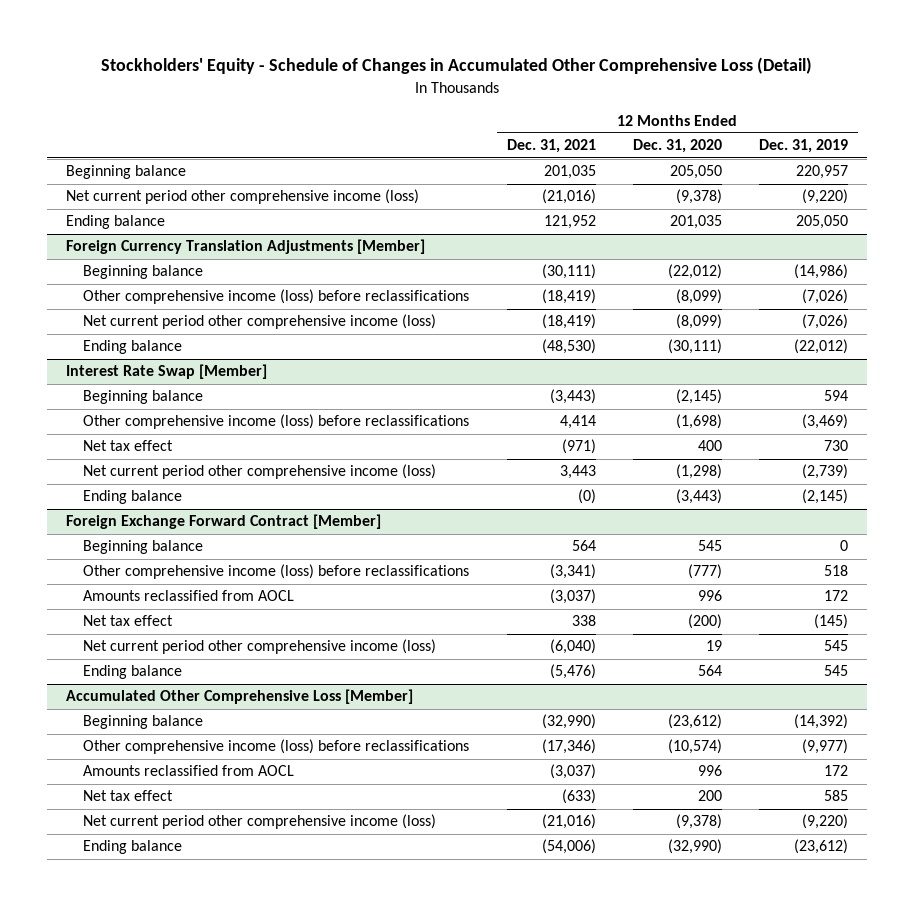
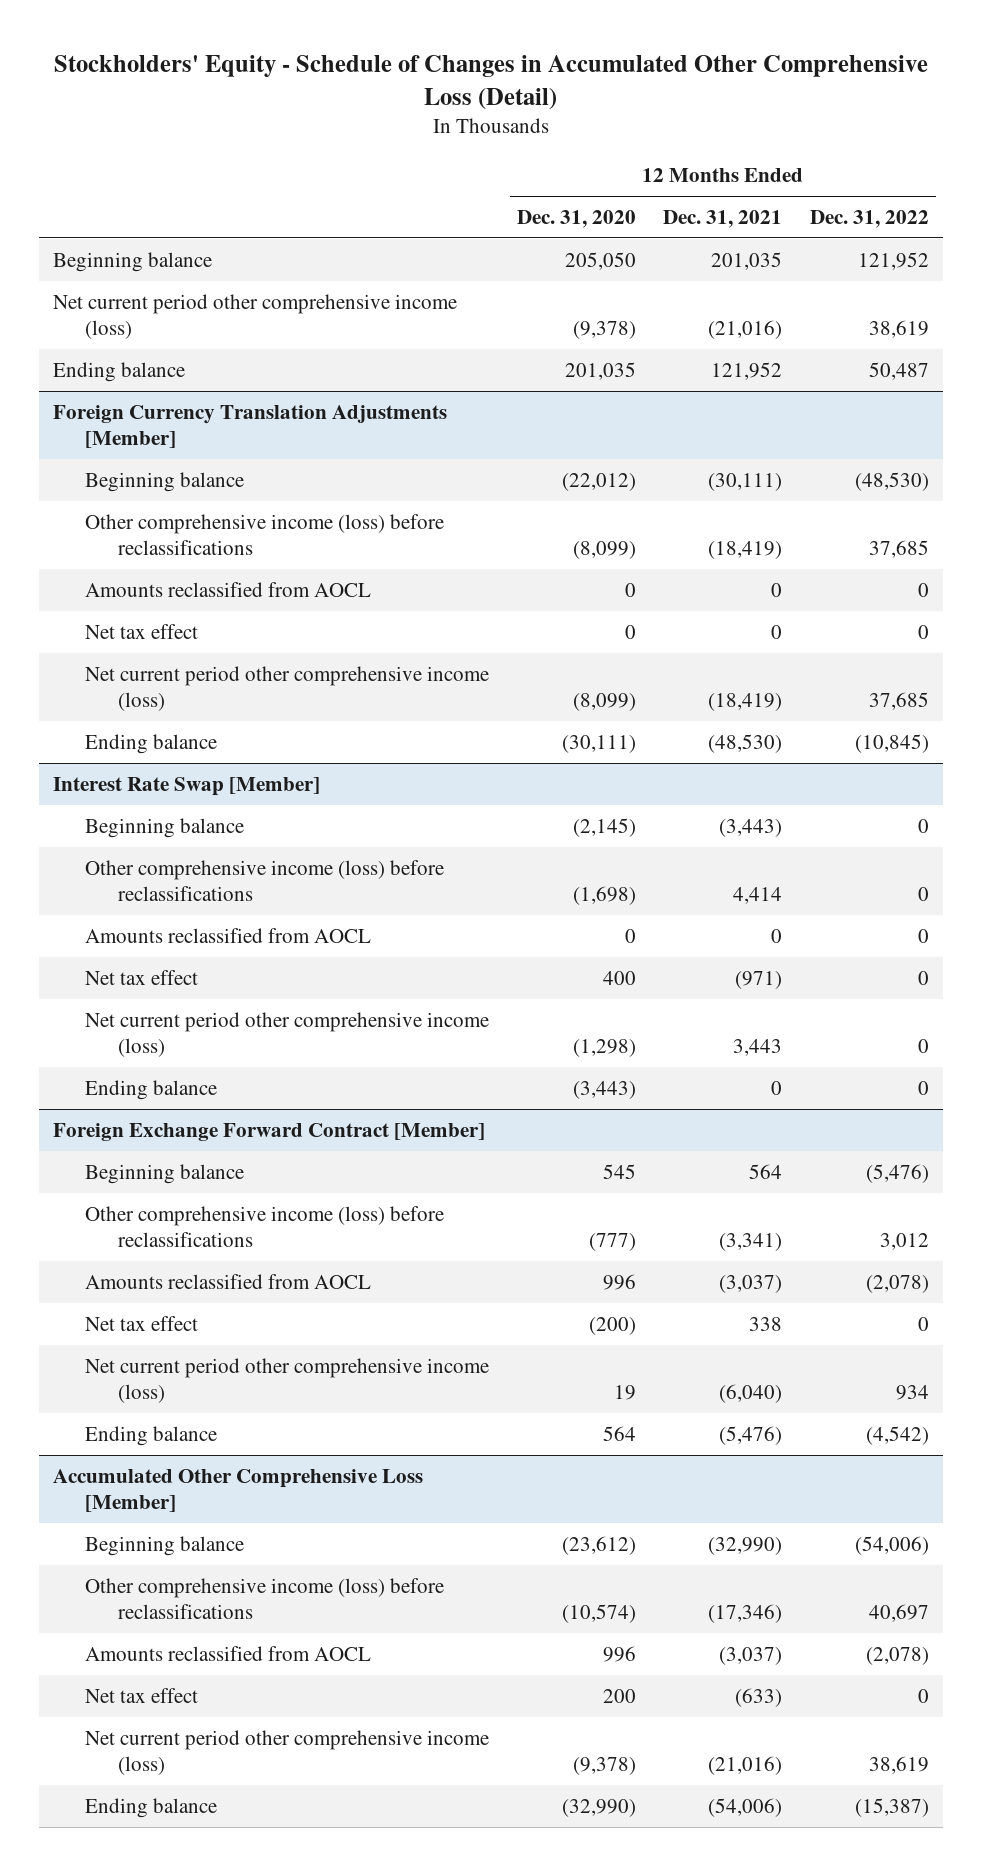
[759,139,849,154] Dec. 31, 2019 -> none
none -> [809,210,929,229] Dec. 31, 2022
none -> [85,581,372,597] Amounts reclassified from AOCL
none -> [85,623,199,639] Net tax effect
none -> [85,927,372,943] Amounts reclassified from AOCL
[577,489,596,505] (0) -> [771,1080,783,1095] 0

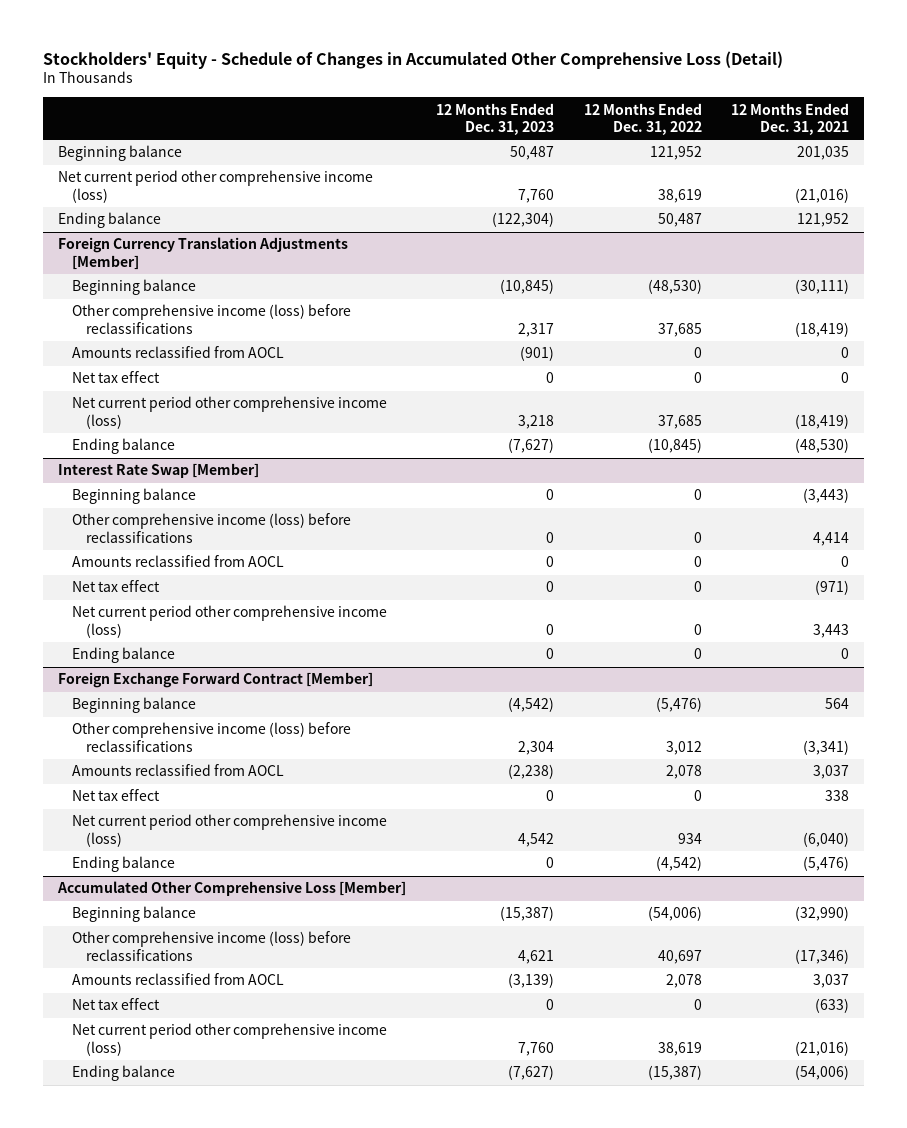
[516,210,636,229] Dec. 31, 2020 -> none
none -> [435,102,554,135] 12 Months Ended Dec. 31, 2023
[719,1274,783,1293] (3,037) -> [813,765,850,780] 3,037
[865,1274,929,1293] (2,078) -> [665,765,702,780] 2,078
[719,1646,783,1665] (3,037) -> [813,974,850,989] 3,037
[865,1646,929,1665] (2,078) -> [665,974,702,989] 2,078

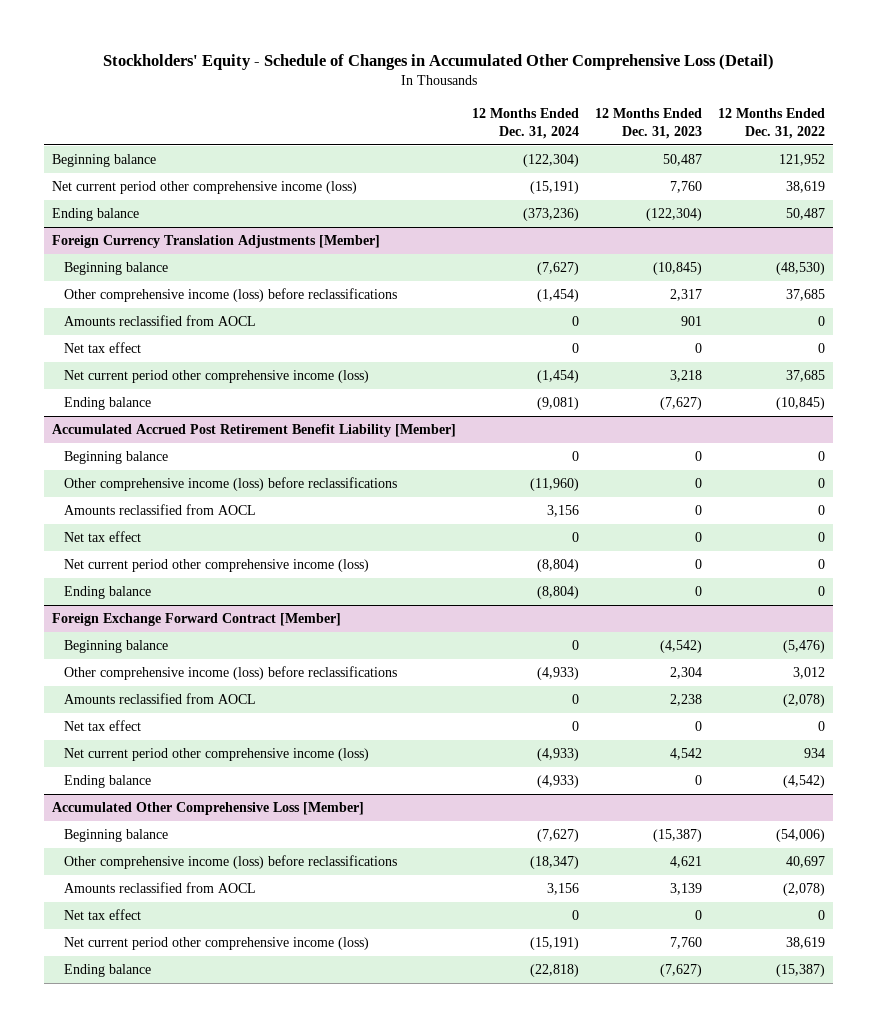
[731,102,850,135] 12 Months Ended Dec. 31, 2021 -> none
none -> [472,107,580,139] 12 Months Ended Dec. 31, 2024
[519,346,554,362] (901) -> [681,316,703,327] 901
[58,463,260,479] Interest Rate Swap [Member] -> none
none -> [52,424,457,438] Accumulated Accrued Post Retirement Benefit Liability [Member]
[507,764,554,780] (2,238) -> [670,694,703,707] 2,238
[665,765,702,780] 2,078 -> [783,694,826,708] (2,078)
[507,973,554,989] (3,139) -> [670,883,703,896] 3,139
[665,974,702,989] 2,078 -> [783,883,826,897] (2,078)

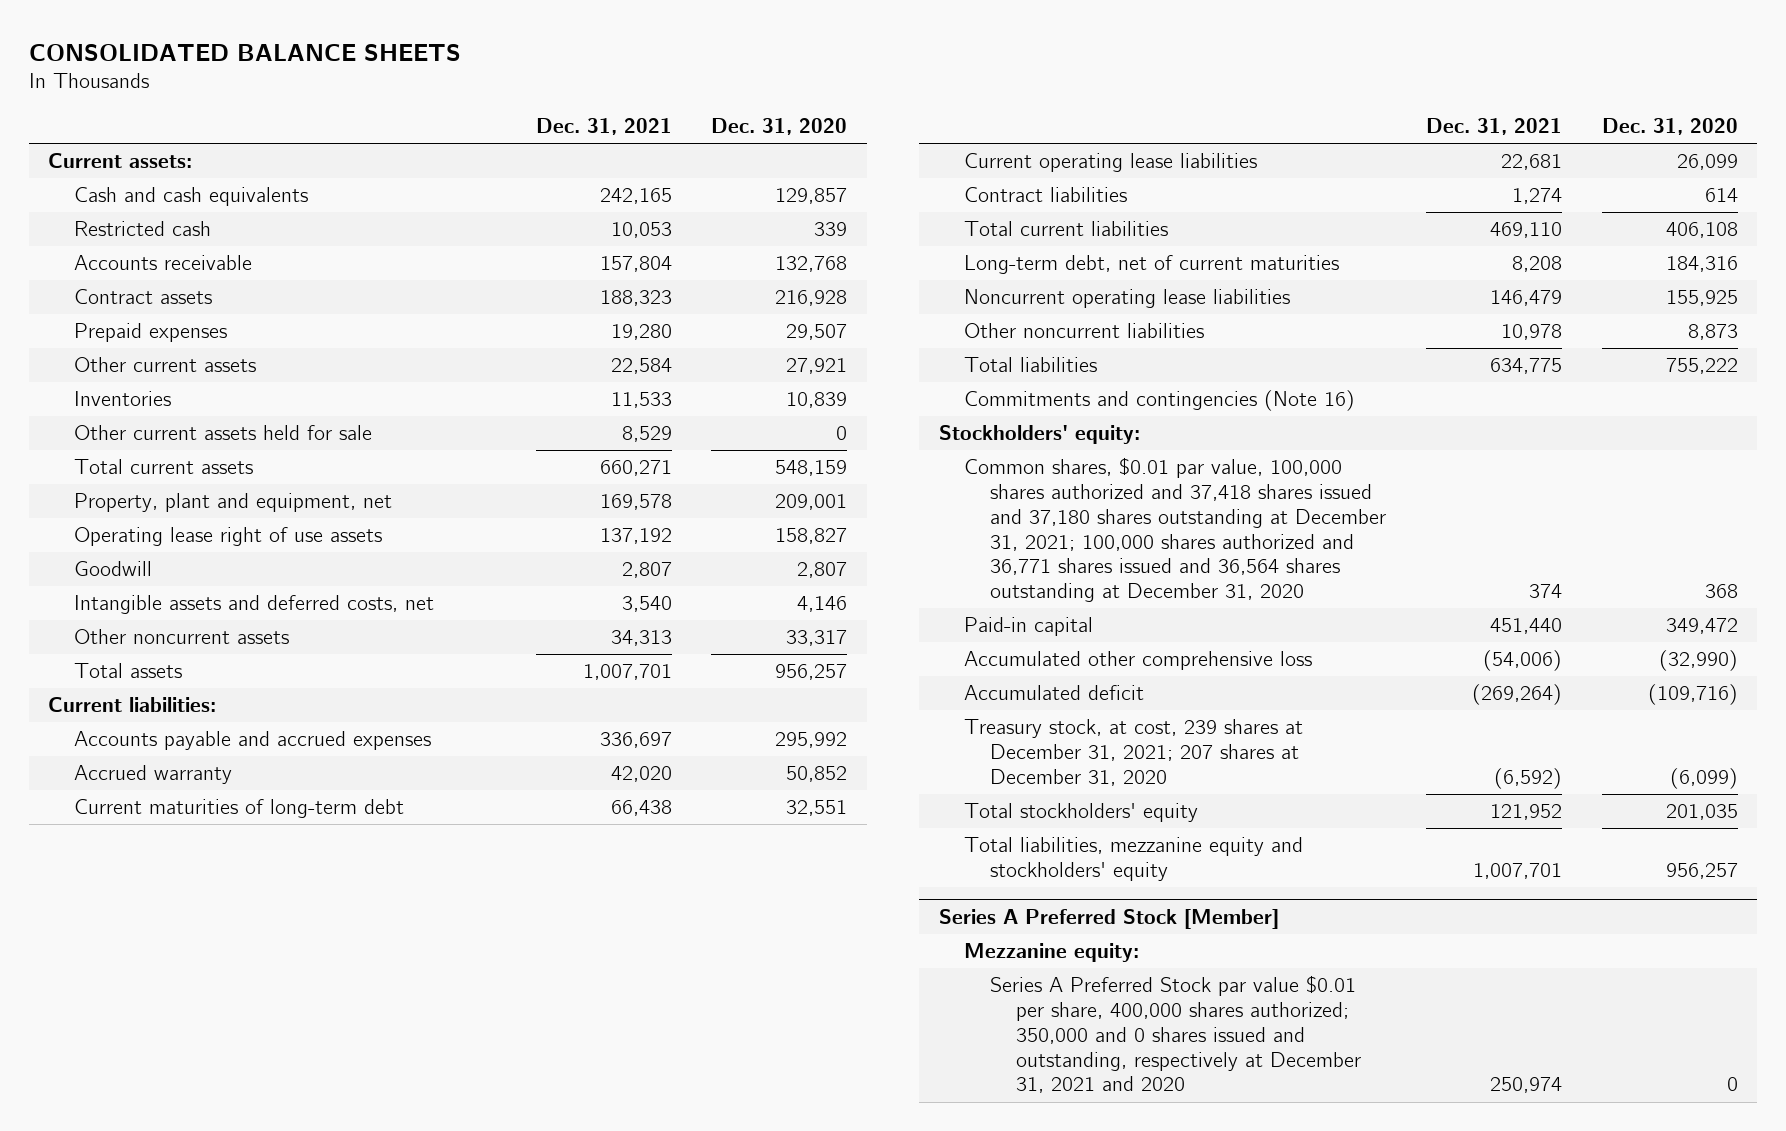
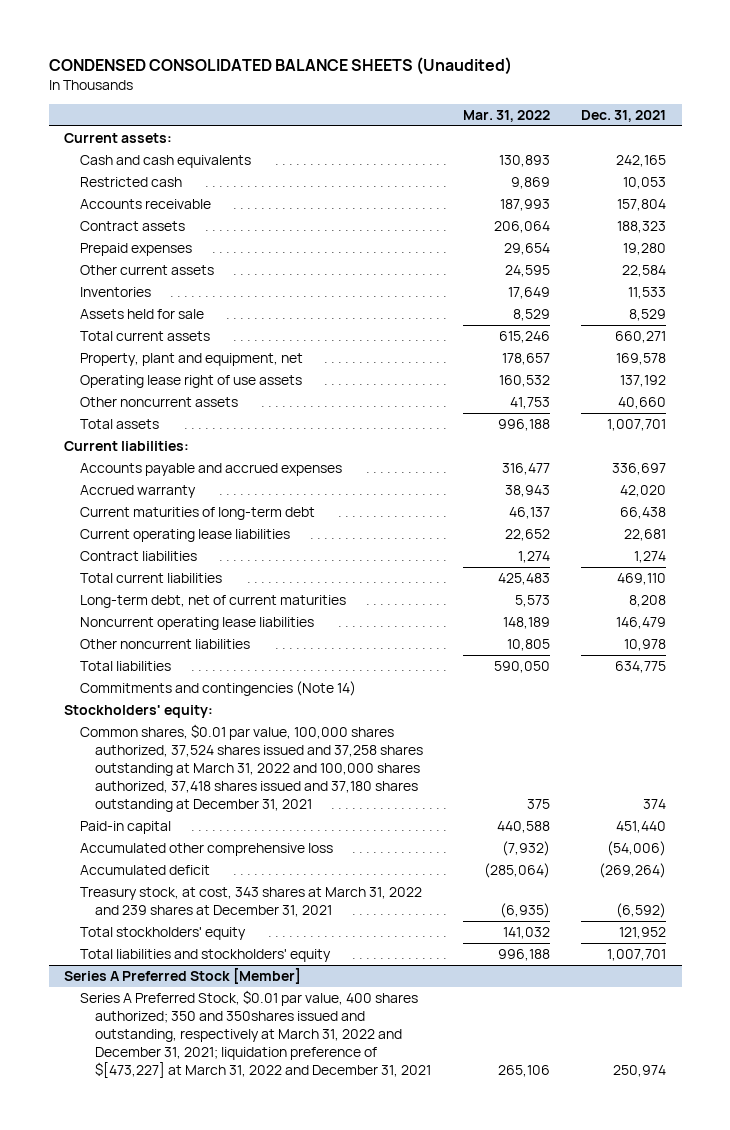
[28,43,461,61] CONSOLIDATED BALANCE SHEETS -> [48,56,512,75] CONDENSED CONSOLIDATED BALANCE SHEETS (Unaudited)
[711,118,848,136] Dec. 31, 2020 -> none
none -> [462,109,550,122] Mar. 31, 2022
[74,425,373,441] Other current assets held for sale -> [79,309,204,320] Assets held for sale
[74,561,153,577] Goodwill -> none
[74,595,435,615] Intangible assets and deferred costs, net -> none
[610,630,672,647] 34,313 -> [617,397,666,410] 40,660
[964,390,1356,412] Commitments and contingencies (Note 16) -> [79,681,356,697] Commitments and contingencies (Note 14)
[964,457,1387,603] Common shares, $0.01 par value, 100,000 shares authorized and 37,418 shares issued and 37,180 shares outstanding at December 31, 2021; 100,000 shares authorized and 36,771 shares issued and 36,564 shares outstanding at December 31, 2020 -> [79,724,424,812] Common shares, $0.01 par value, 100,000 shares authorized, 37,524 shares issued and 37,258 shares outstanding at March 31, 2022 and 100,000 shares authorized, 37,418 shares issued and 37,180 shares outstanding at December 31, 2021
[964,719,1304,786] Treasury stock, at cost, 239 shares at December 31, 2021; 207 shares at December 31, 2020 -> [79,887,422,918] Treasury stock, at cost, 343 shares at March 31, 2022 and 239 shares at December 31, 2021
[964,837,1304,882] Total liabilities, mezzanine equity and stockholders' equity -> [79,949,331,963] Total liabilities and stockholders' equity
[964,943,1140,963] Mezzanine equity: -> none
[990,975,1361,1094] Series A Preferred Stock par value $0.01 per share, 400,000 shares authorized; 350,000 and 0 shares issued and outstanding, respectively at December 31, 2021 and 2020 -> [79,990,432,1078] Series A Preferred Stock, $0.01 par value, 400 shares authorized; 350 and 350shares issued and outstanding, respectively at March 31, 2022 and December 31, 2021; liquidation preference of $[473,227] at March 31, 2022 and December 31, 2021

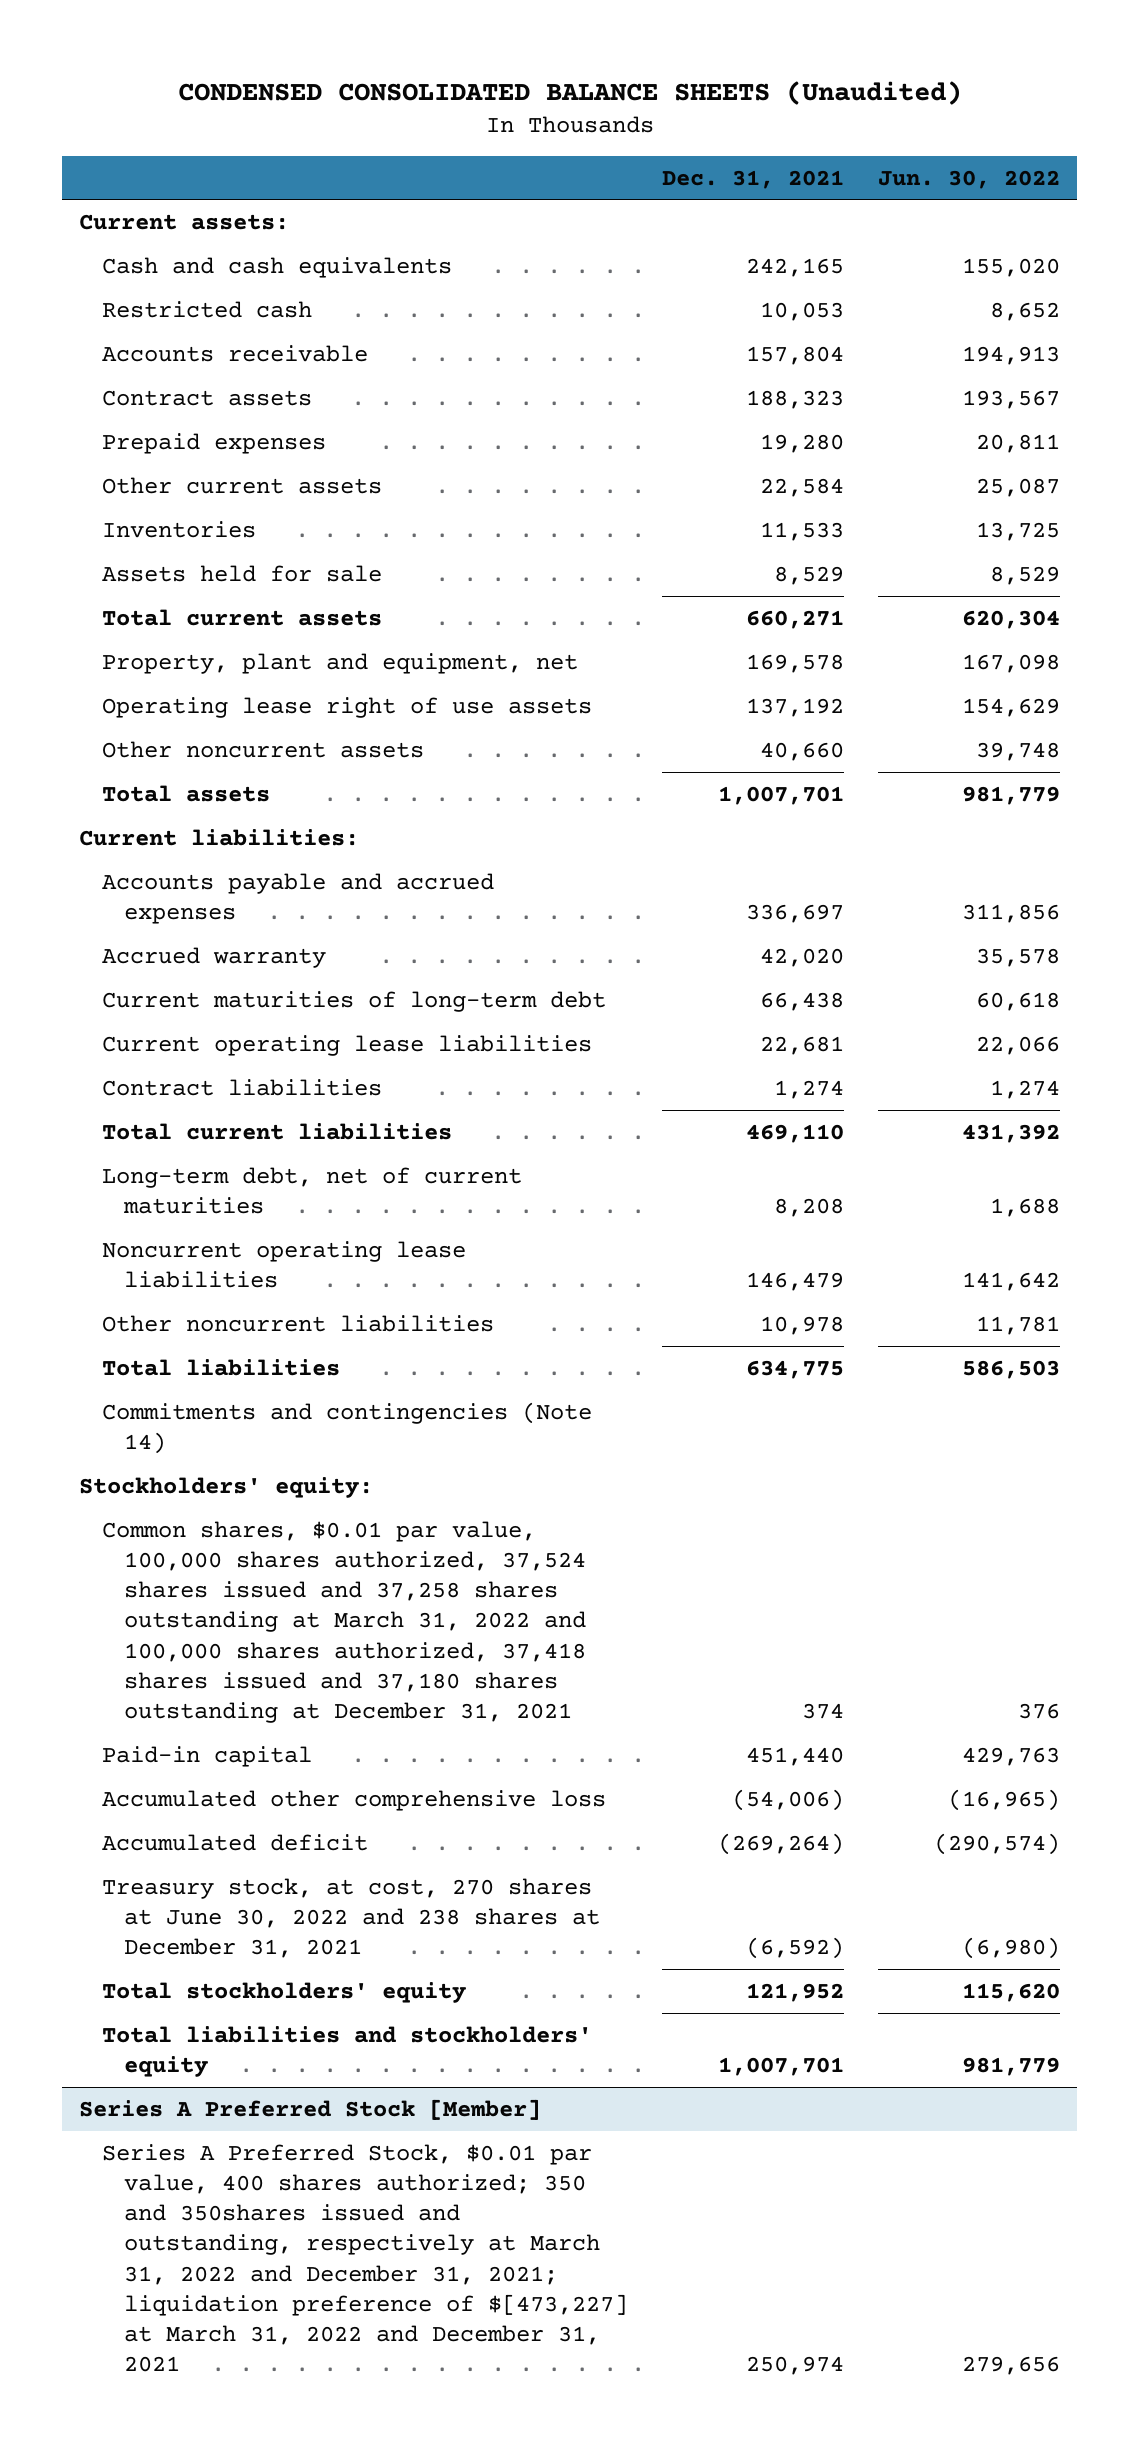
[462,109,550,122] Mar. 31, 2022 -> none
none -> [878,169,1061,189] Jun. 30, 2022
[79,887,422,918] Treasury stock, at cost, 343 shares at March 31, 2022 and 239 shares at December 31, 2021 -> [101,1877,600,1959] Treasury stock, at cost, 270 shares at June 30, 2022 and 238 shares at December 31, 2021

